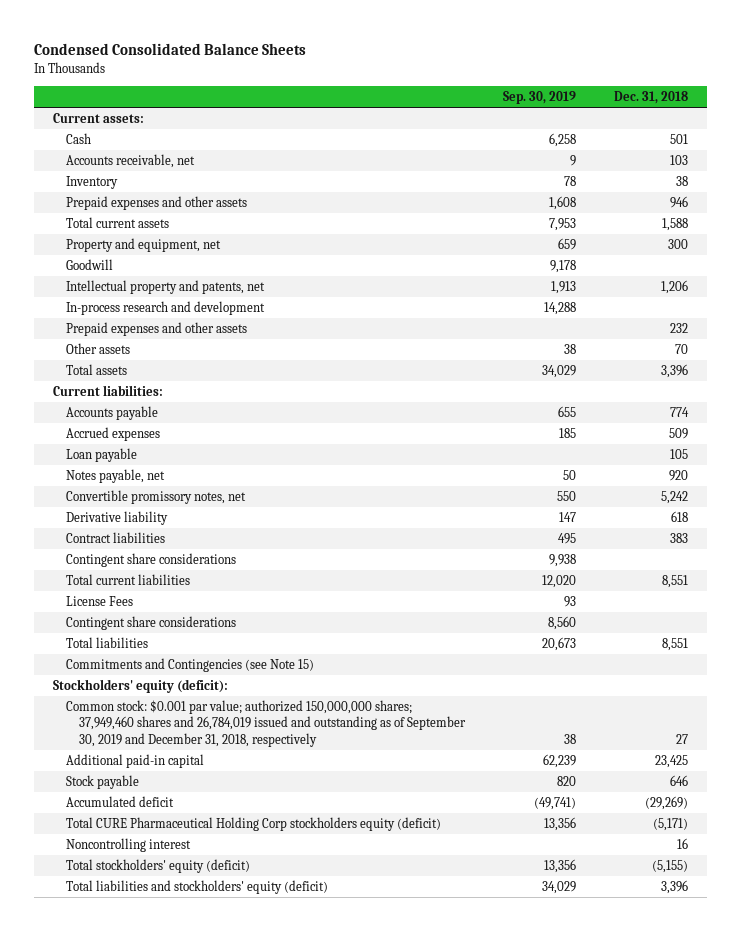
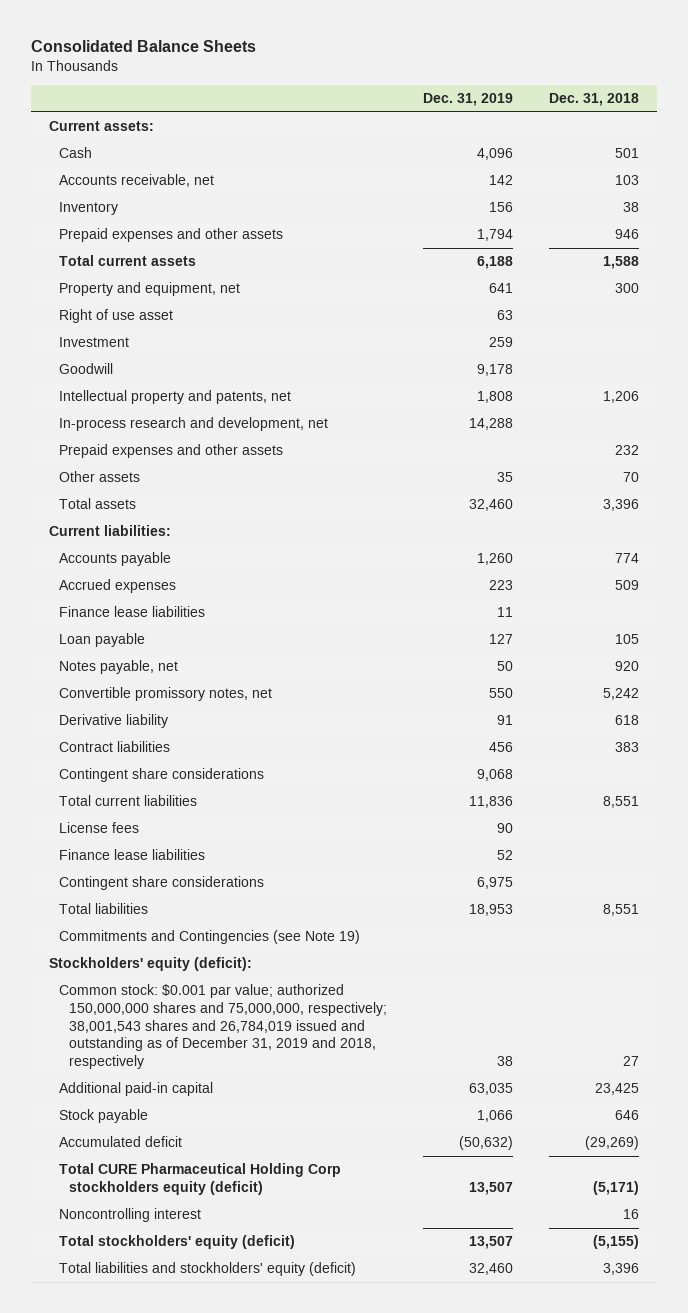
[34,42,307,55] Condensed Consolidated Balance Sheets -> [30,40,256,53] Consolidated Balance Sheets
[503,90,577,104] Sep. 30, 2019 -> none
none -> [423,92,514,106] Dec. 31, 2019
none -> [58,309,173,324] Right of use asset
none -> [58,337,129,348] Investment
[66,301,266,316] In-process research and development -> [58,417,328,432] In-process research and development, net
none -> [58,606,205,618] Finance lease liabilities
[66,596,134,607] License Fees -> [58,822,139,834] License fees
none -> [58,849,205,861] Finance lease liabilities
[66,658,315,673] Commitments and Contingencies (see Note 15) -> [58,930,360,945] Commitments and Contingencies (see Note 19)
[66,700,467,747] Common stock: $0.001 par value; authorized 150,000,000 shares; 37,949,460 shares and 26,784,019 issued and outstanding as of September 30, 2019 and December 31, 2018, respectively -> [58,984,387,1070] Common stock: $0.001 par value; authorized 150,000,000 shares and 75,000,000, respectively; 38,001,543 shares and 26,784,019 issued and outstanding as of December 31, 2019 and 2018, respectively

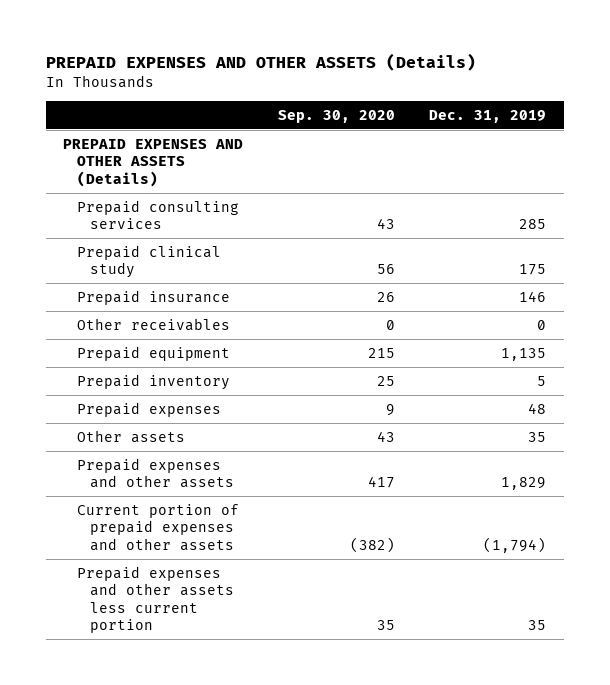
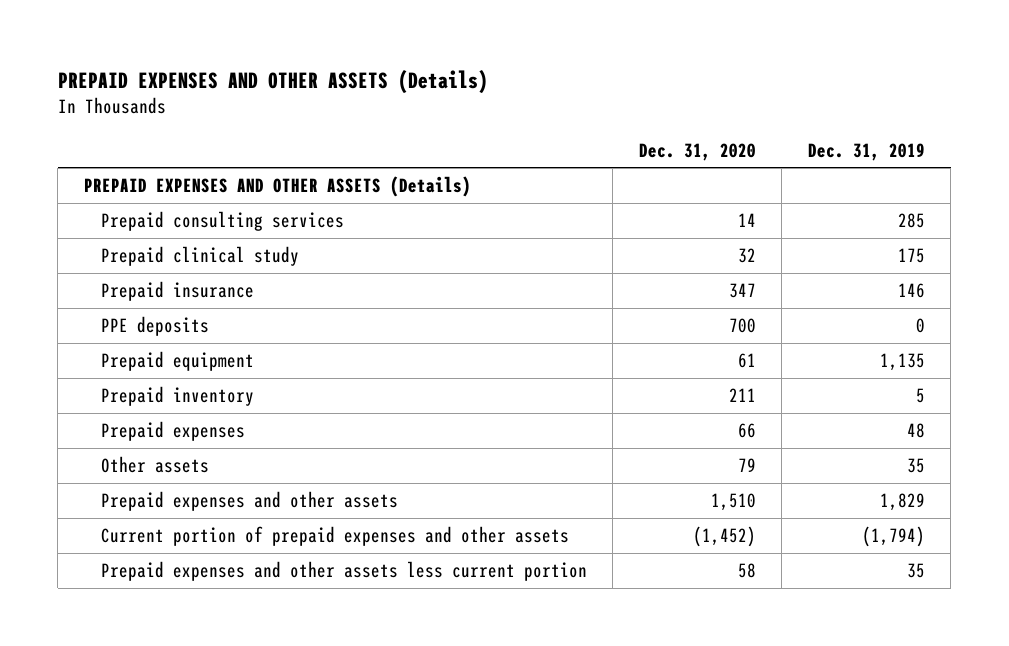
[277,109,395,123] Sep. 30, 2020 -> none
none -> [638,142,756,161] Dec. 31, 2020
[76,317,230,331] Other receivables -> [100,316,209,337] PPE deposits

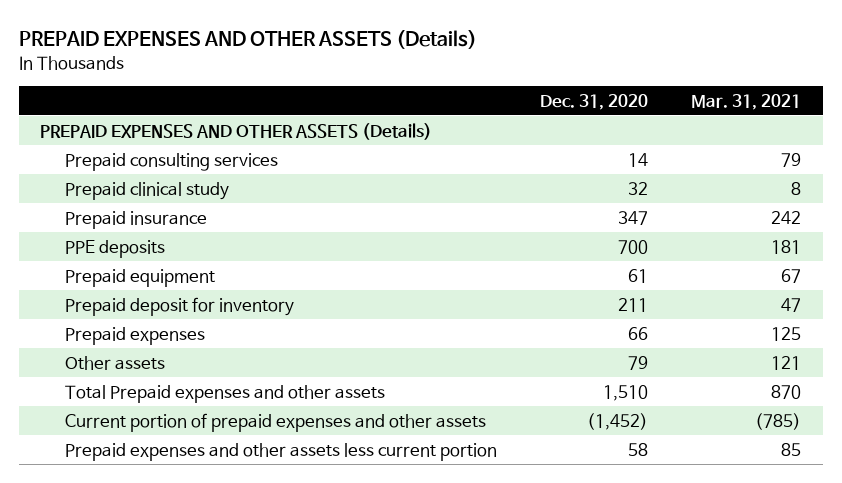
[807,142,925,161] Dec. 31, 2019 -> none
none -> [691,93,802,110] Mar. 31, 2021
[100,386,254,407] Prepaid inventory -> [65,296,295,316] Prepaid deposit for inventory
[100,491,398,512] Prepaid expenses and other assets -> [65,384,386,403] Total Prepaid expenses and other assets

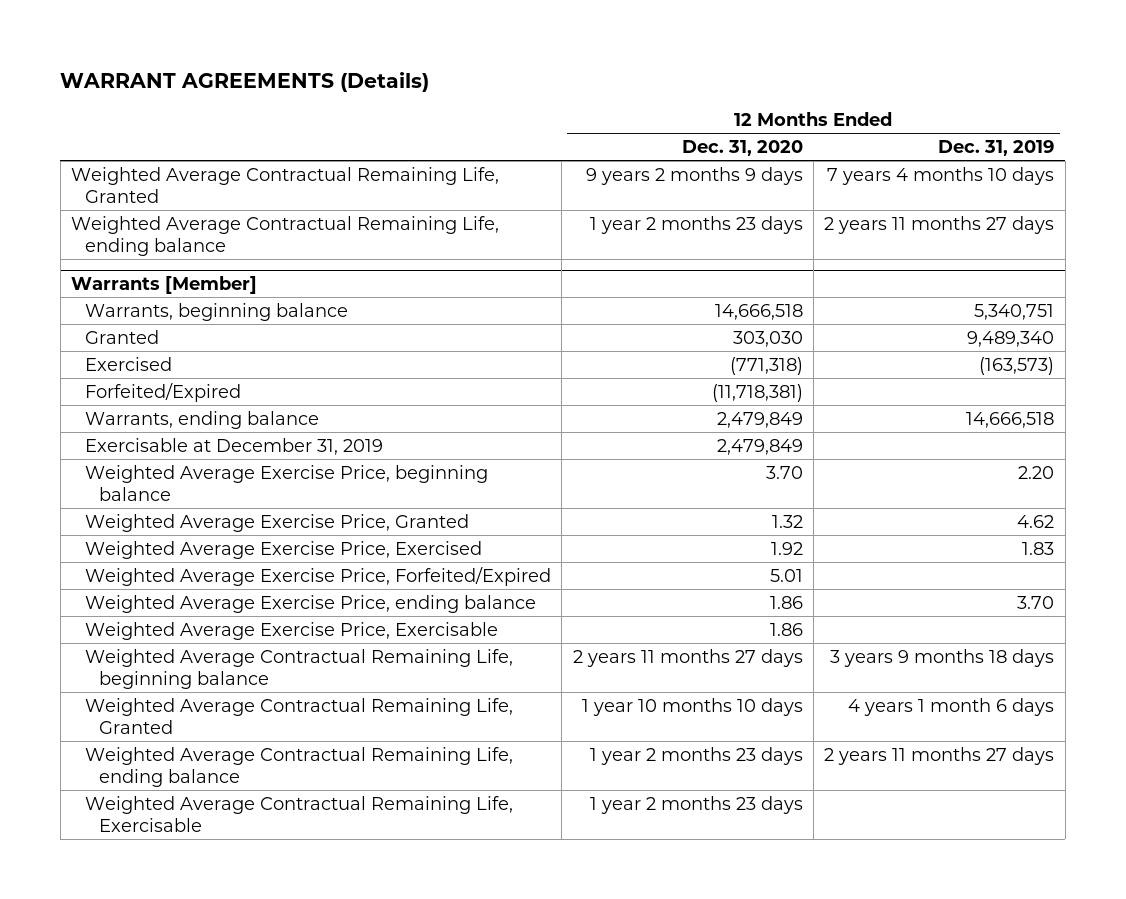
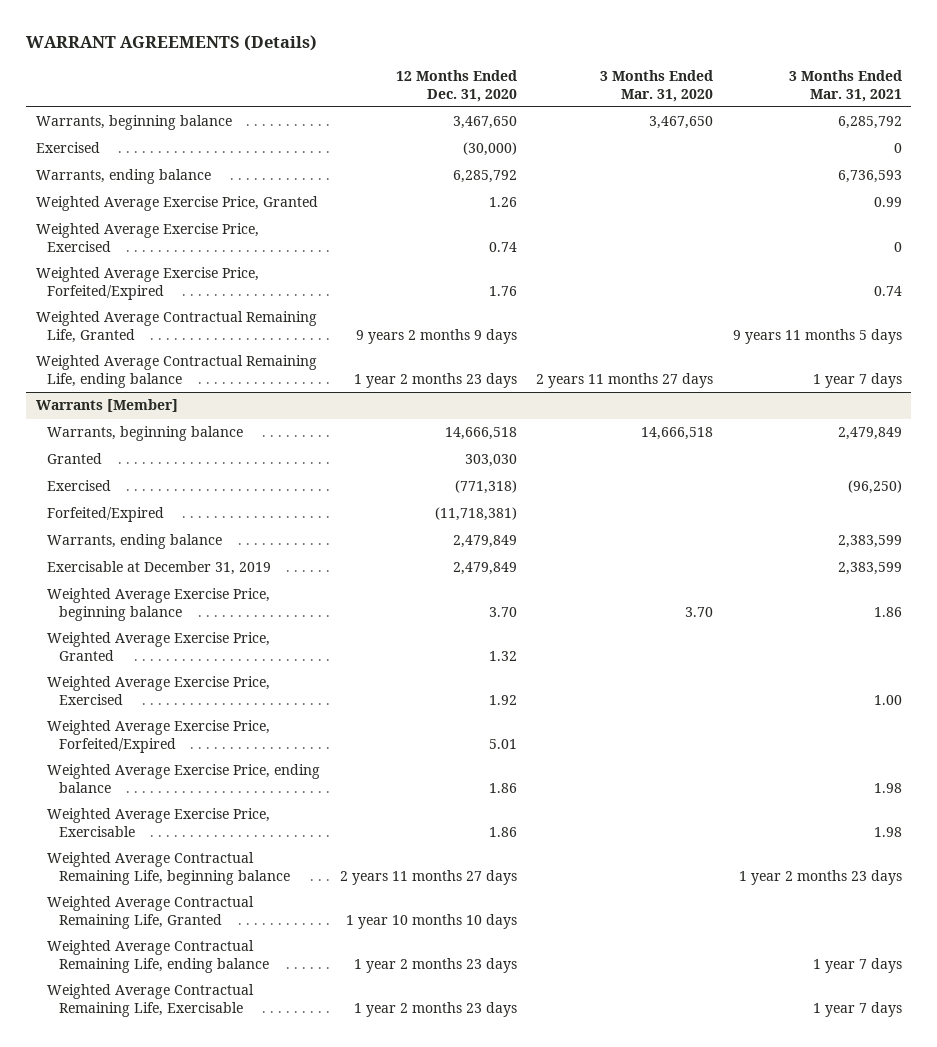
[938,139,1055,156] Dec. 31, 2019 -> none
none -> [600,69,714,102] 3 Months Ended Mar. 31, 2020
none -> [788,69,902,102] 3 Months Ended Mar. 31, 2021
none -> [35,115,232,131] Warrants, beginning balance
none -> [35,142,100,154] Exercised
none -> [35,169,211,185] Warrants, ending balance
none -> [35,196,318,212] Weighted Average Exercise Price, Granted
none -> [35,223,259,253] Weighted Average Exercise Price, Exercised
none -> [35,267,259,301] Weighted Average Exercise Price, Forfeited/Expired

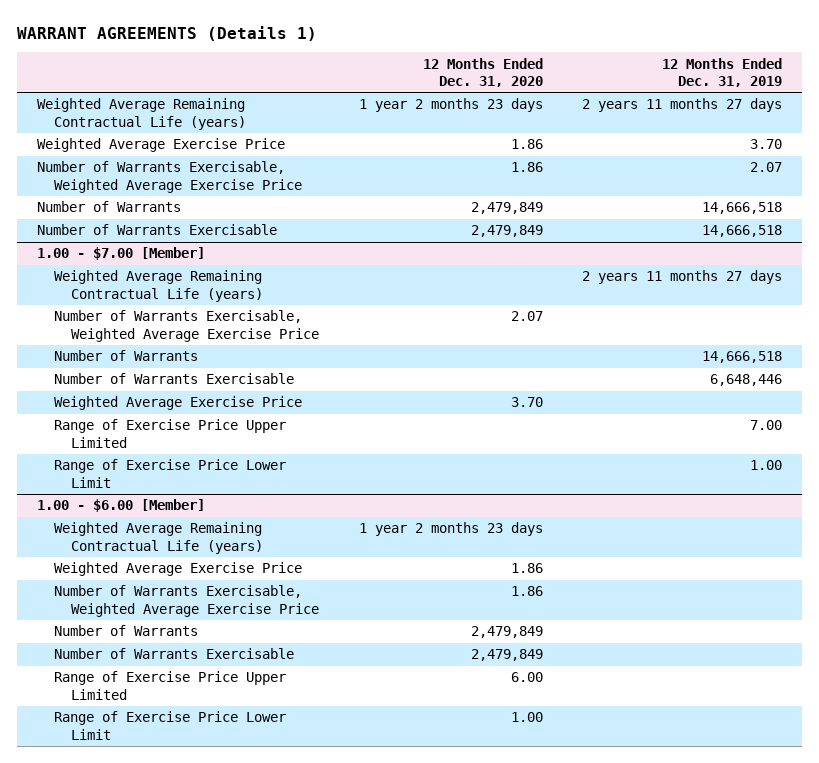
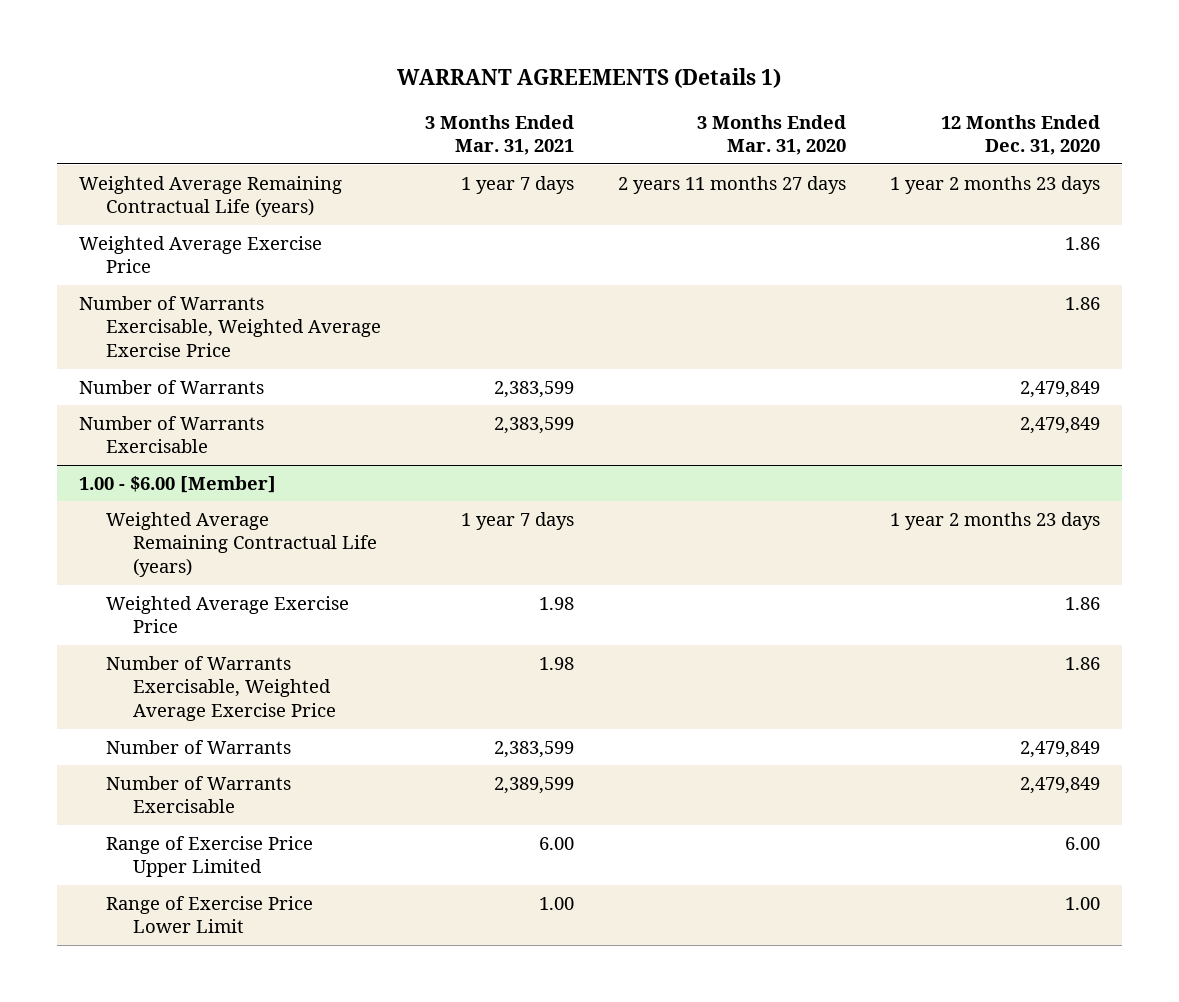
[662,57,783,88] 12 Months Ended Dec. 31, 2019 -> none
none -> [424,114,574,156] 3 Months Ended Mar. 31, 2021
none -> [696,114,846,156] 3 Months Ended Mar. 31, 2020
[36,247,205,261] 1.00 - $7.00 [Member] -> none
[54,270,264,302] Weighted Average Remaining Contractual Life (years) -> none
[54,310,320,342] Number of Warrants Exercisable, Weighted Average Exercise Price -> none
[54,350,199,362] Number of Warrants -> none
[54,373,295,385] Number of Warrants Exercisable -> none
[54,396,303,411] Weighted Average Exercise Price -> none
[54,419,287,448] Range of Exercise Price Upper Limited -> none
[54,459,287,488] Range of Exercise Price Lower Limit -> none

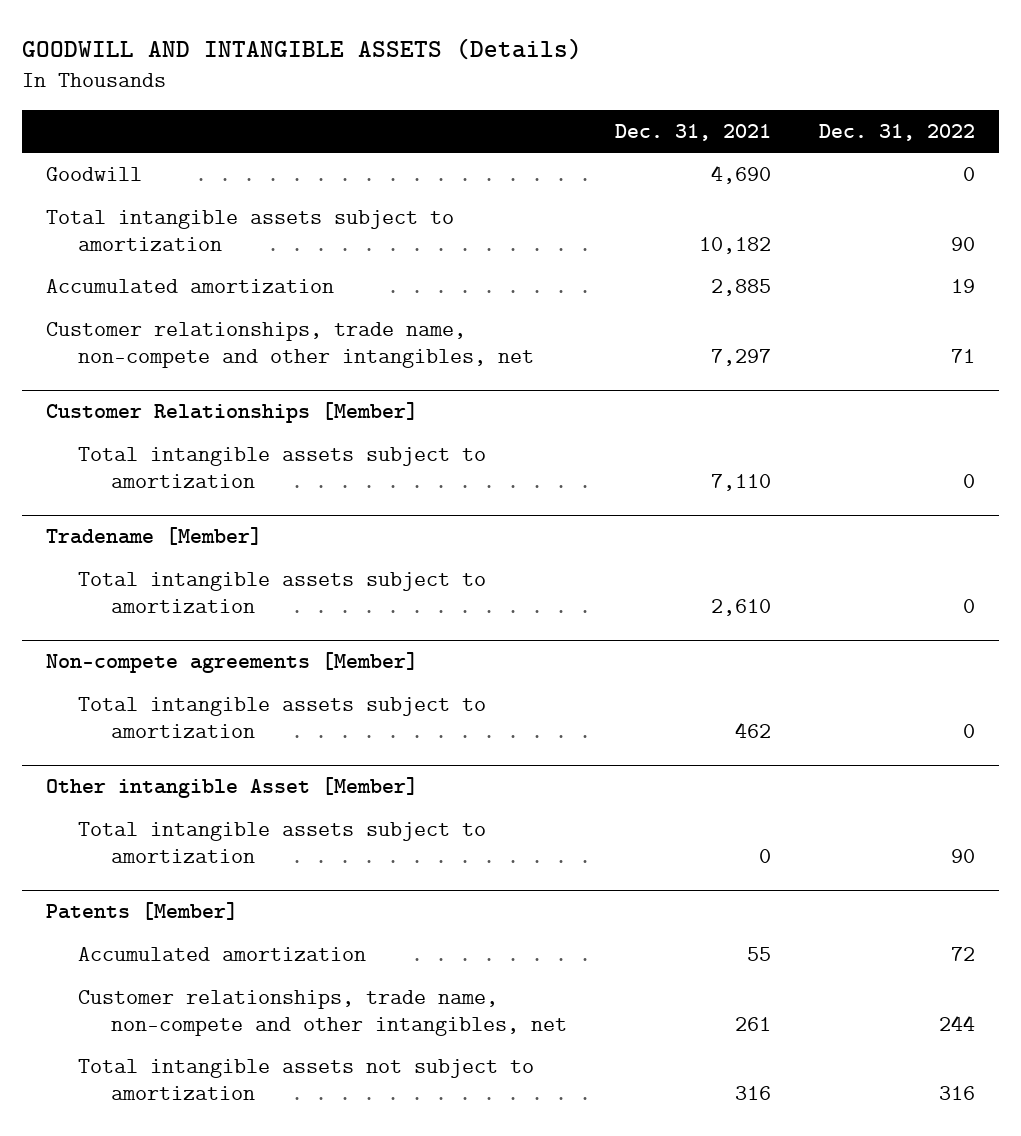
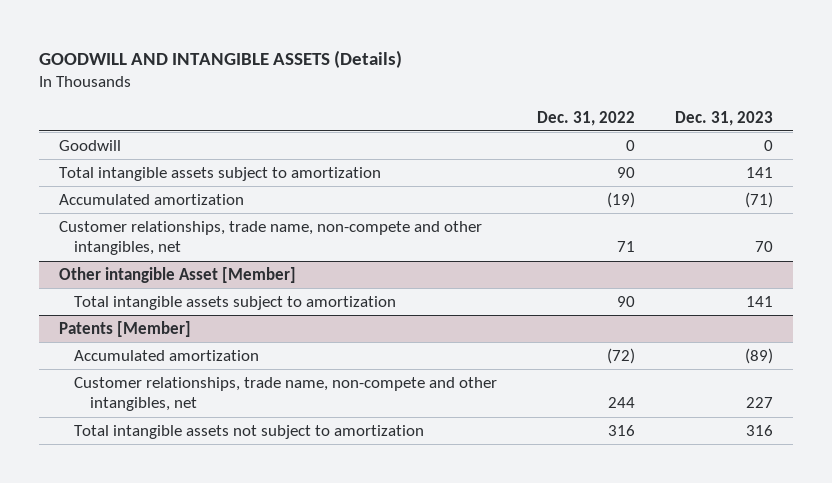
[614,123,771,141] Dec. 31, 2021 -> none
none -> [675,110,774,126] Dec. 31, 2023
[950,279,975,294] 19 -> [607,191,636,208] (19)
[46,402,419,424] Customer Relationships [Member] -> none
[78,447,487,488] Total intangible assets subject to amortization -> none
[46,527,263,546] Tradename [Member] -> none
[78,572,487,613] Total intangible assets subject to amortization -> none
[46,652,419,674] Non-compete agreements [Member] -> none
[78,697,487,738] Total intangible assets subject to amortization -> none
[950,947,975,962] 72 -> [607,347,636,364] (72)

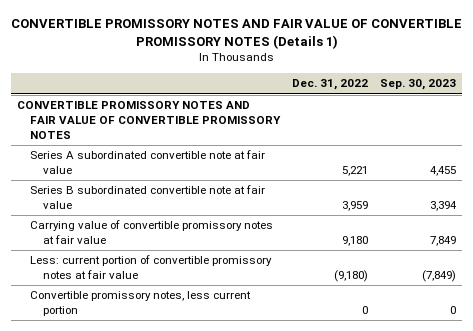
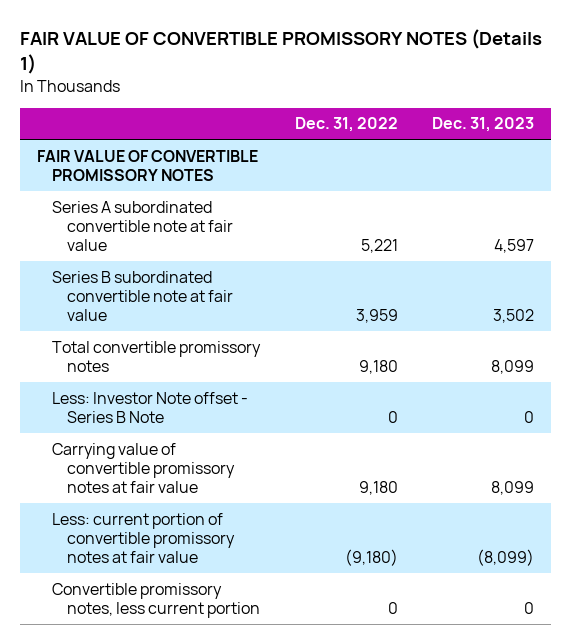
[10,19,462,50] CONVERTIBLE PROMISSORY NOTES AND FAIR VALUE OF CONVERTIBLE PROMISSORY NOTES (Details 1) -> [20,29,543,74] FAIR VALUE OF CONVERTIBLE PROMISSORY NOTES (Details 1)
[380,79,457,91] Sep. 30, 2023 -> none
none -> [432,117,535,133] Dec. 31, 2023
[17,101,281,139] CONVERTIBLE PROMISSORY NOTES AND FAIR VALUE OF CONVERTIBLE PROMISSORY NOTES -> [37,149,259,181] FAIR VALUE OF CONVERTIBLE PROMISSORY NOTES
none -> [52,340,262,372] Total convertible promissory notes
none -> [52,391,249,423] Less: Investor Note offset - Series B Note

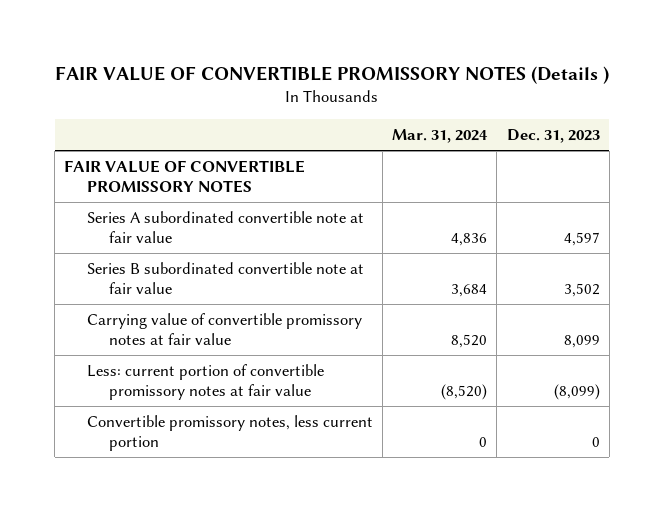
[20,29,543,74] FAIR VALUE OF CONVERTIBLE PROMISSORY NOTES (Details 1) -> [54,66,609,85] FAIR VALUE OF CONVERTIBLE PROMISSORY NOTES (Details )
[294,117,398,133] Dec. 31, 2022 -> none
none -> [392,128,489,143] Mar. 31, 2024
[52,340,262,372] Total convertible promissory notes -> none
[52,391,249,423] Less: Investor Note offset - Series B Note -> none

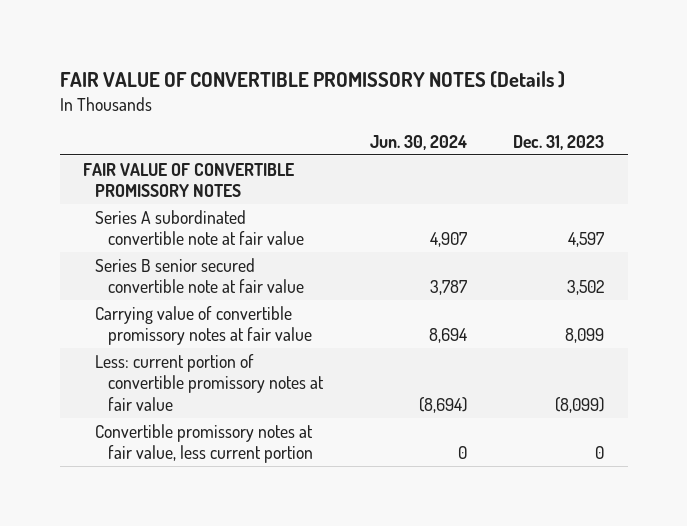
[392,128,489,143] Mar. 31, 2024 -> none
none -> [369,135,467,151] Jun. 30, 2024
[86,262,364,294] Series B subordinated convertible note at fair value -> [95,257,304,294] Series B senior secured convertible note at fair value
[86,415,373,451] Convertible promissory notes, less current portion -> [95,423,314,464] Convertible promissory notes at fair value, less current portion

